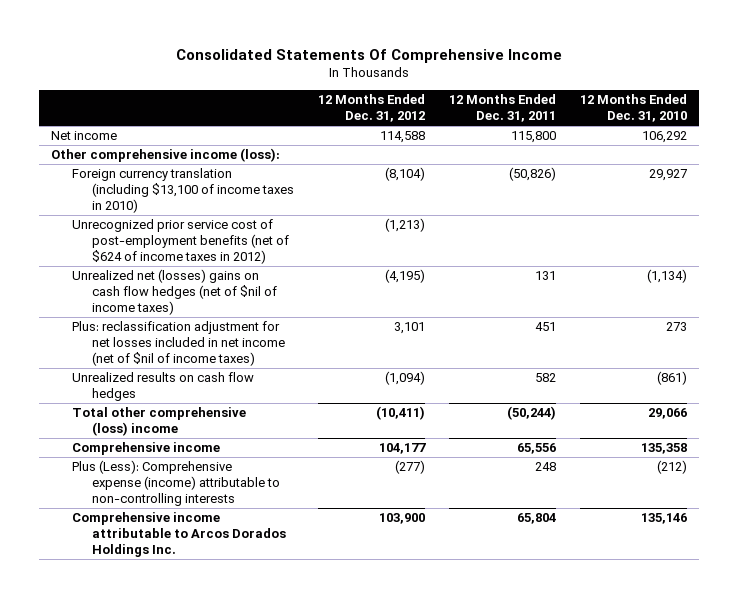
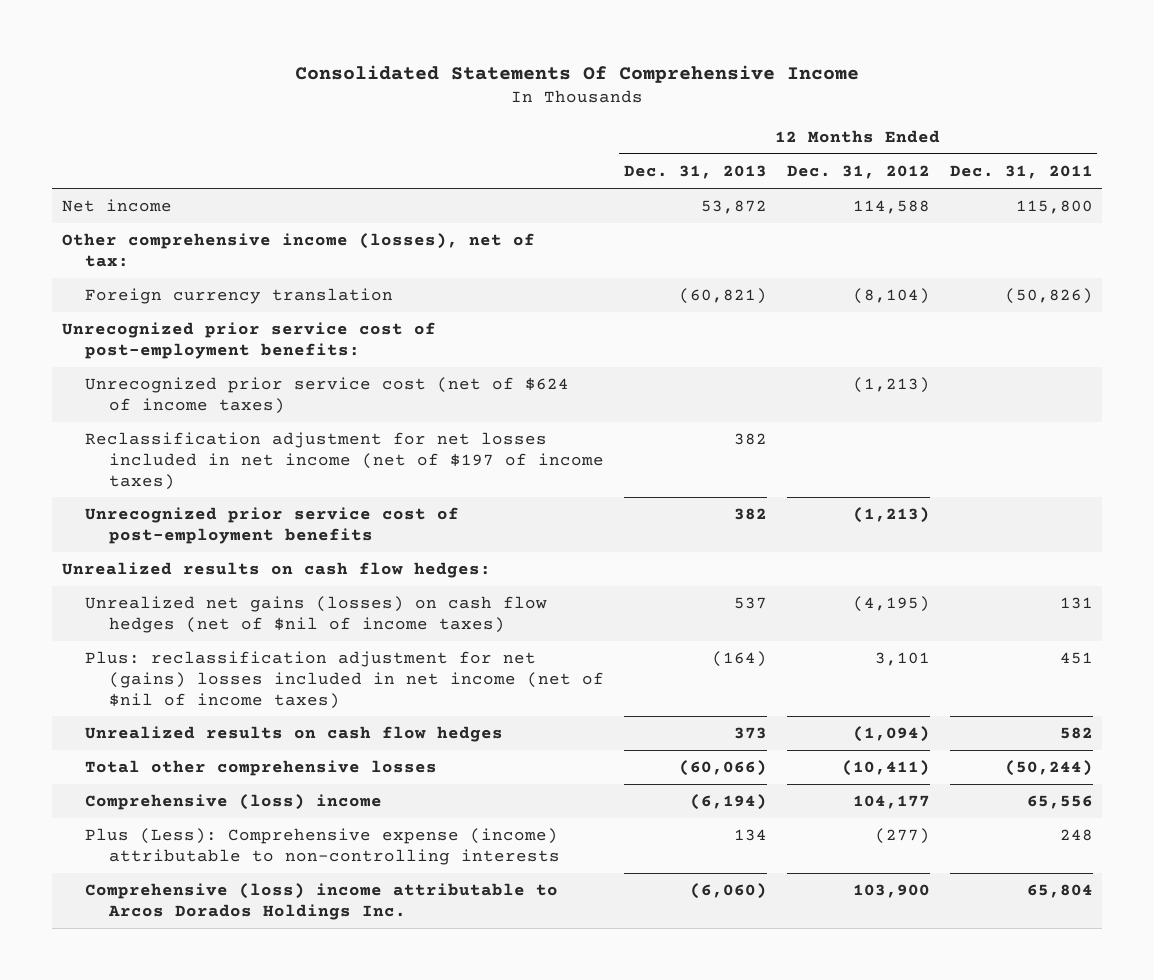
[580,94,688,123] 12 Months Ended Dec. 31, 2010 -> none
none -> [623,165,767,180] Dec. 31, 2013
[51,148,281,163] Other comprehensive income (loss): -> [61,233,535,267] Other comprehensive income (losses), net of tax:
[71,168,294,213] Foreign currency translation (including $13,100 of income taxes in 2010) -> [85,288,394,305] Foreign currency translation
none -> [61,322,436,359] Unrecognized prior service cost of post-employment benefits:
none -> [85,377,570,414] Unrecognized prior service cost (net of $624 of income taxes)
none -> [85,432,605,490] Reclassification adjustment for net losses included in net income (net of $197 of income taxes)
[71,219,289,264] Unrecognized prior service cost of post-employment benefits (net of $624 of income taxes in 2012) -> [85,507,460,544] Unrecognized prior service cost of post-employment benefits
none -> [61,562,491,579] Unrealized results on cash flow hedges:
[71,269,277,315] Unrealized net (losses) gains on cash flow hedges (net of $nil of income taxes) -> [85,596,548,633] Unrealized net gains (losses) on cash flow hedges (net of $nil of income taxes)
[71,321,285,366] Plus: reclassification adjustment for net losses included in net income (net of $nil of income taxes) -> [85,651,605,709] Plus: reclassification adjustment for net (gains) losses included in net income (net of $nil of income taxes)
[71,407,246,437] Total other comprehensive (loss) income -> [85,760,438,777] Total other comprehensive losses
[71,442,220,456] Comprehensive income -> [85,794,383,811] Comprehensive (loss) income
[71,512,286,557] Comprehensive income attributable to Arcos Dorados Holdings Inc. -> [85,883,559,920] Comprehensive (loss) income attributable to Arcos Dorados Holdings Inc.

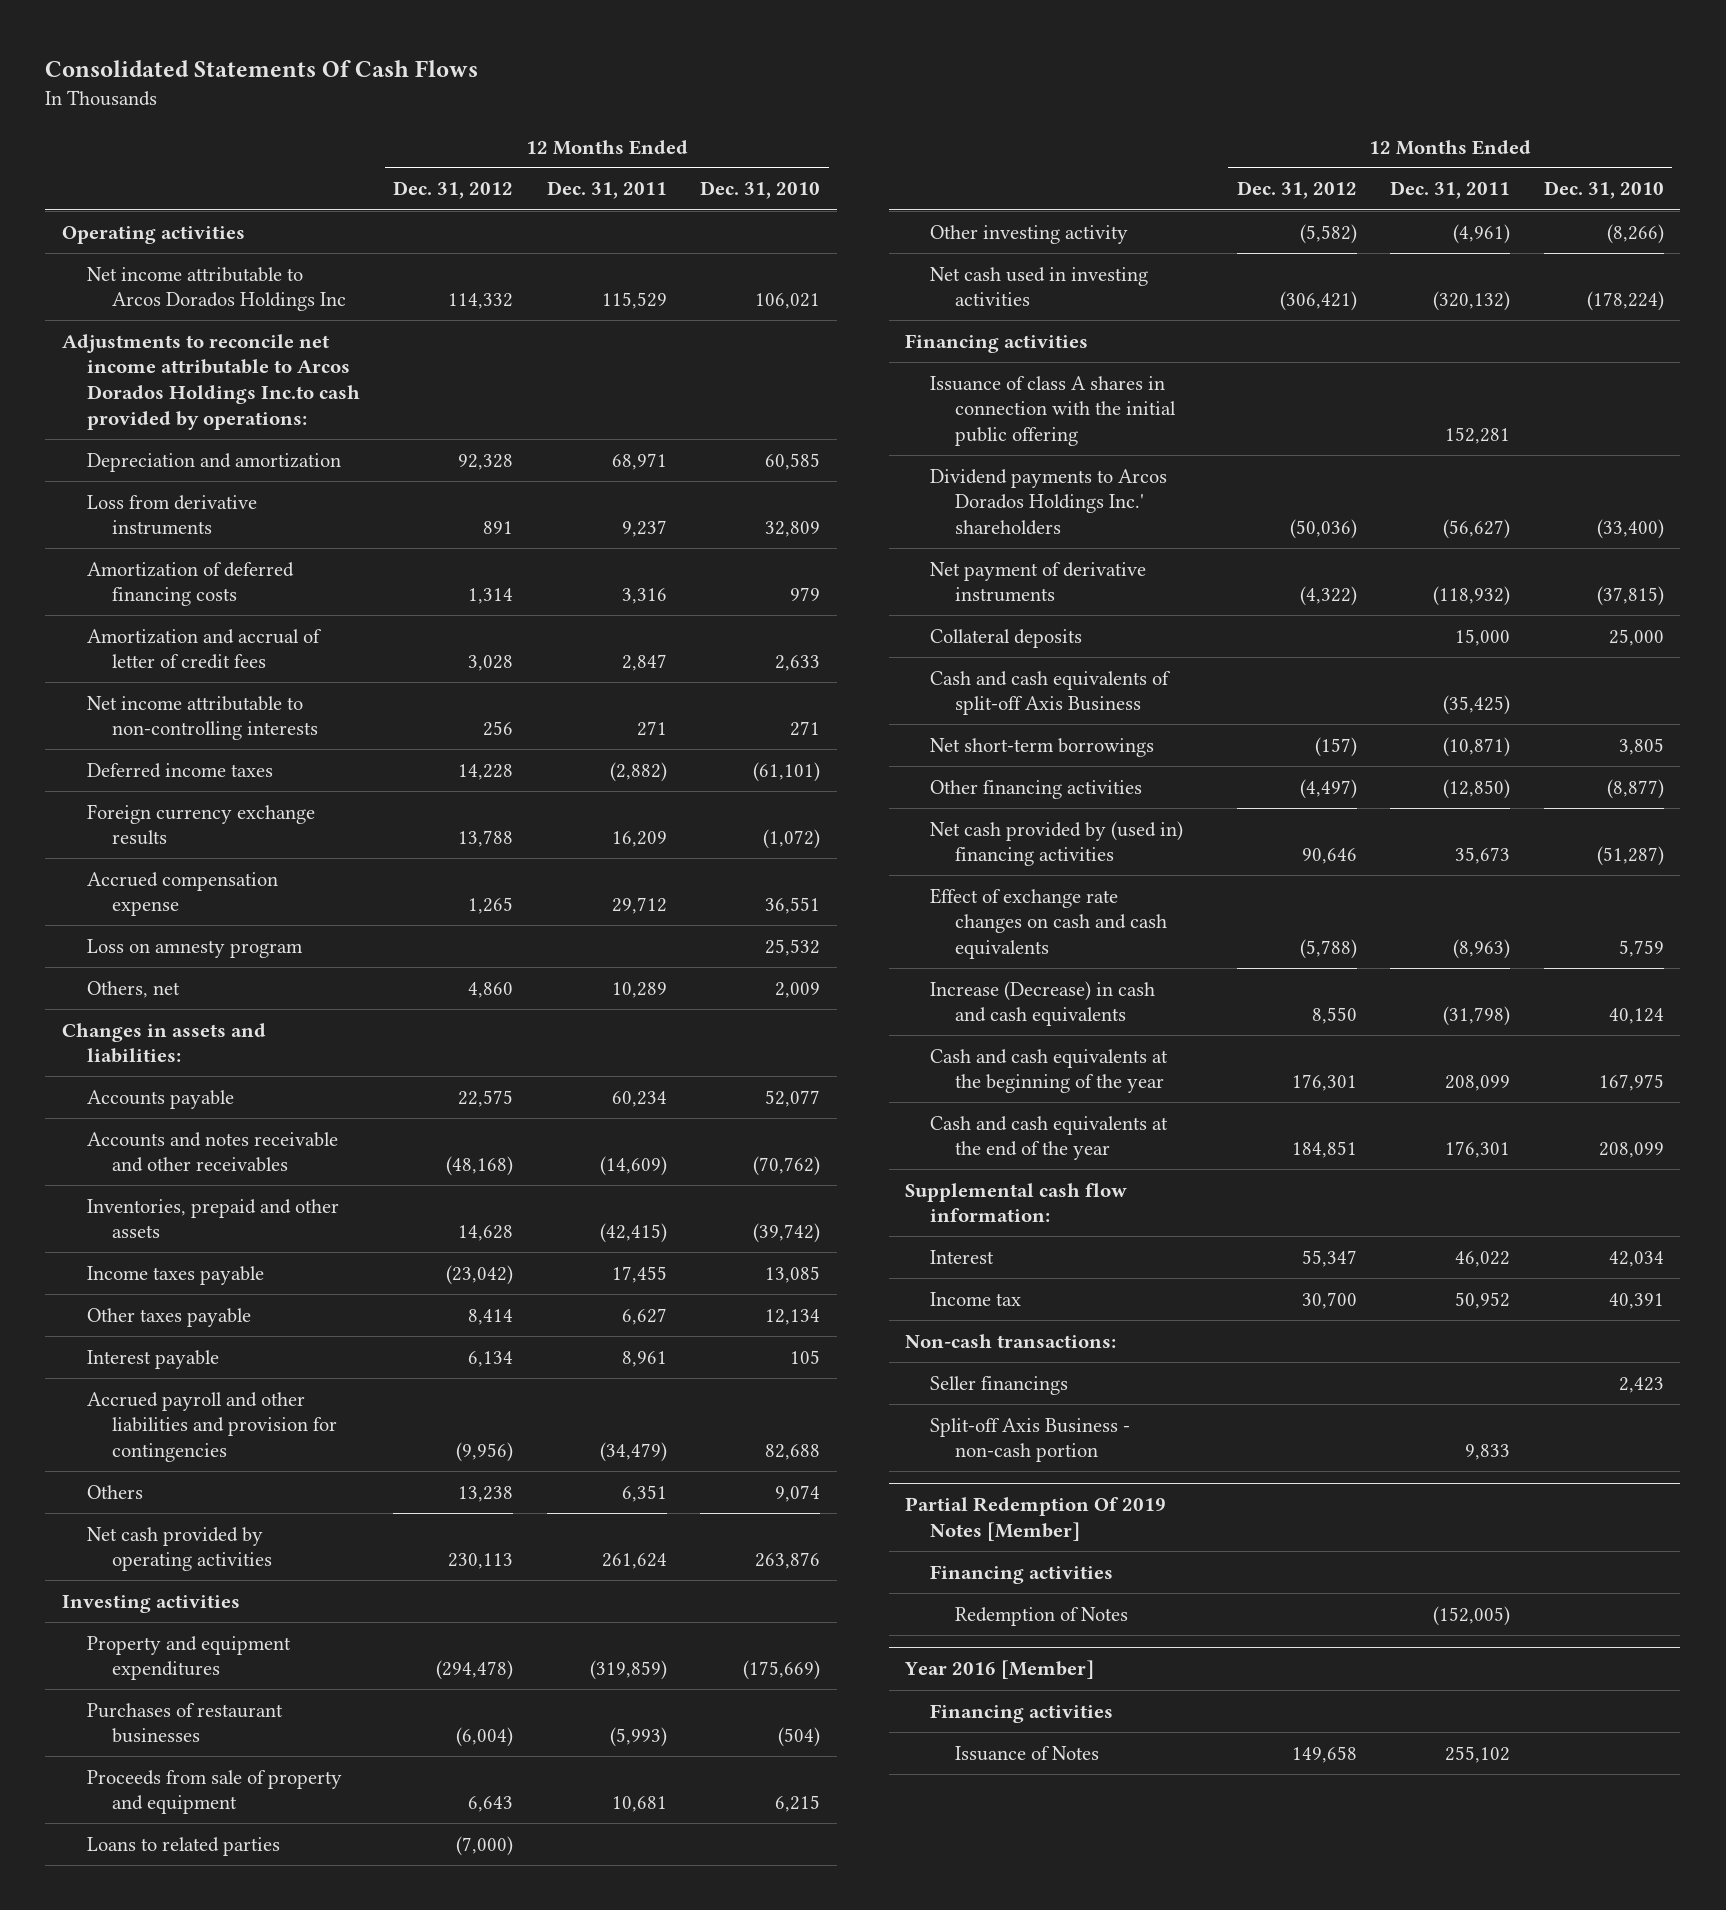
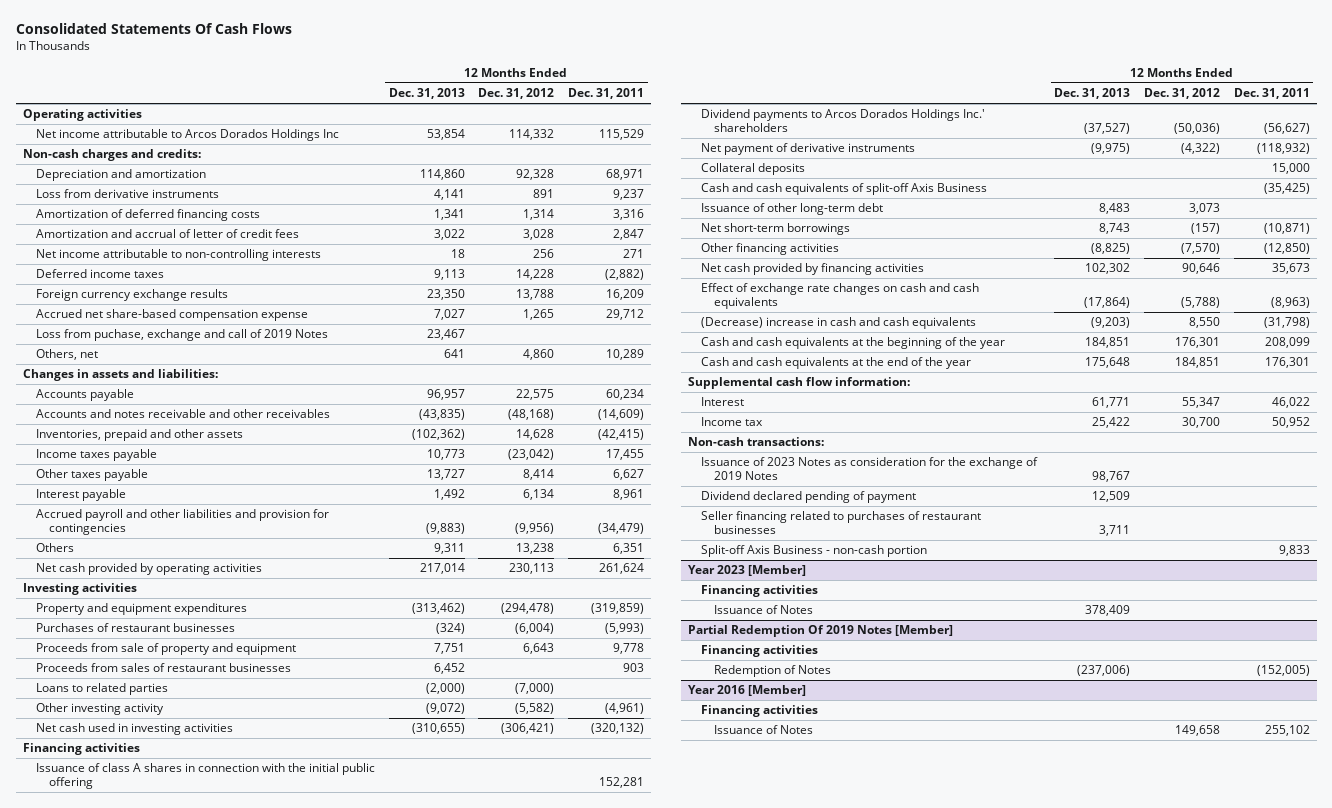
[700,181,821,200] Dec. 31, 2010 -> none
none -> [388,88,465,100] Dec. 31, 2013
[62,333,360,430] Adjustments to reconcile net income attributable to Arcos Dorados Holdings Inc.to cash provided by operations: -> [22,149,201,162] Non-cash charges and credits:
[86,938,303,958] Loss on amnesty program -> none
[86,871,278,917] Accrued compensation expense -> [35,309,308,322] Accrued net share-based compensation expense
none -> [35,329,328,342] Loss from puchase, exchange and call of 2019 Notes
[611,1796,667,1813] 10,681 -> [613,643,645,655] 9,778
none -> [35,663,291,673] Proceeds from sales of restaurant businesses
none -> [701,203,884,216] Issuance of other long-term debt
[1299,778,1357,799] (4,497) -> [1180,243,1220,255] (7,570)
[930,820,1184,867] Net cash provided by (used in) financing activities -> [701,263,925,276] Net cash provided by financing activities
[930,980,1156,1027] Increase (Decrease) in cash and cash equivalents -> [701,317,977,330] (Decrease) increase in cash and cash equivalents
none -> [701,457,1039,481] Issuance of 2023 Notes as consideration for the exchange of 2019 Notes
none -> [701,491,917,504] Dividend declared pending of payment
[930,1375,1069,1395] Seller financings -> [701,511,982,535] Seller financing related to purchases of restaurant businesses
none -> [688,565,807,577] Year 2023 [Member]
none -> [701,585,819,598] Financing activities
none -> [714,605,814,615] Issuance of Notes

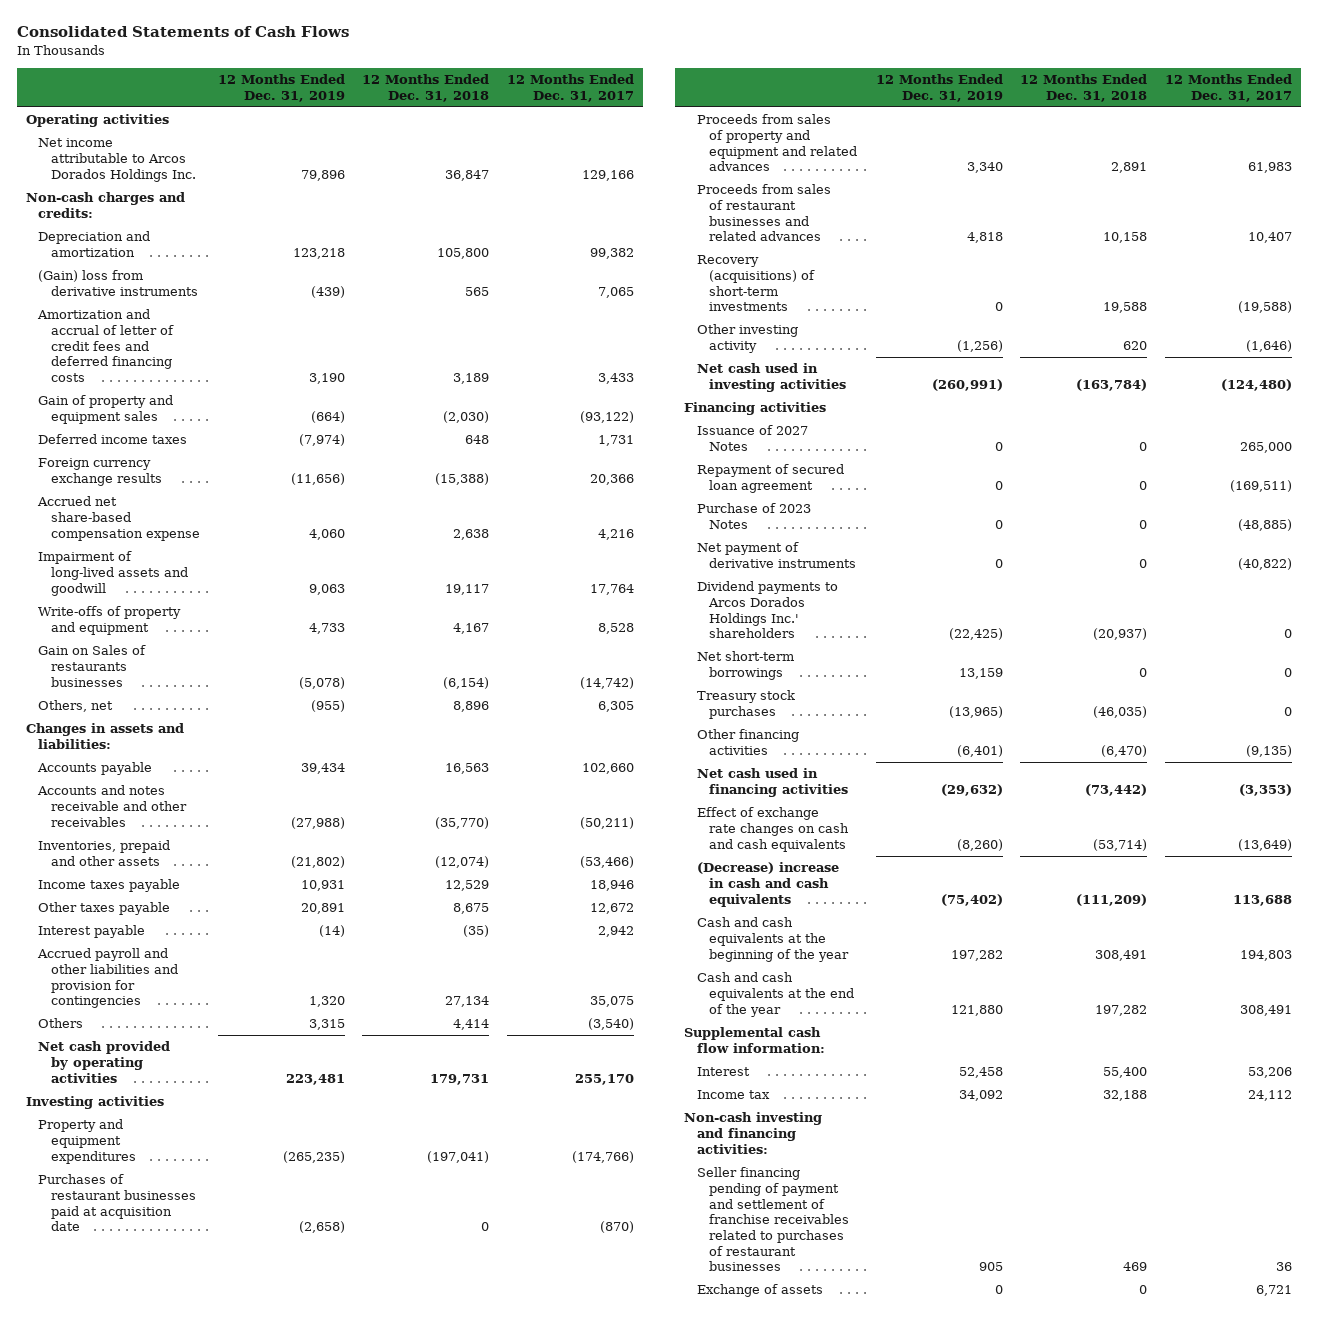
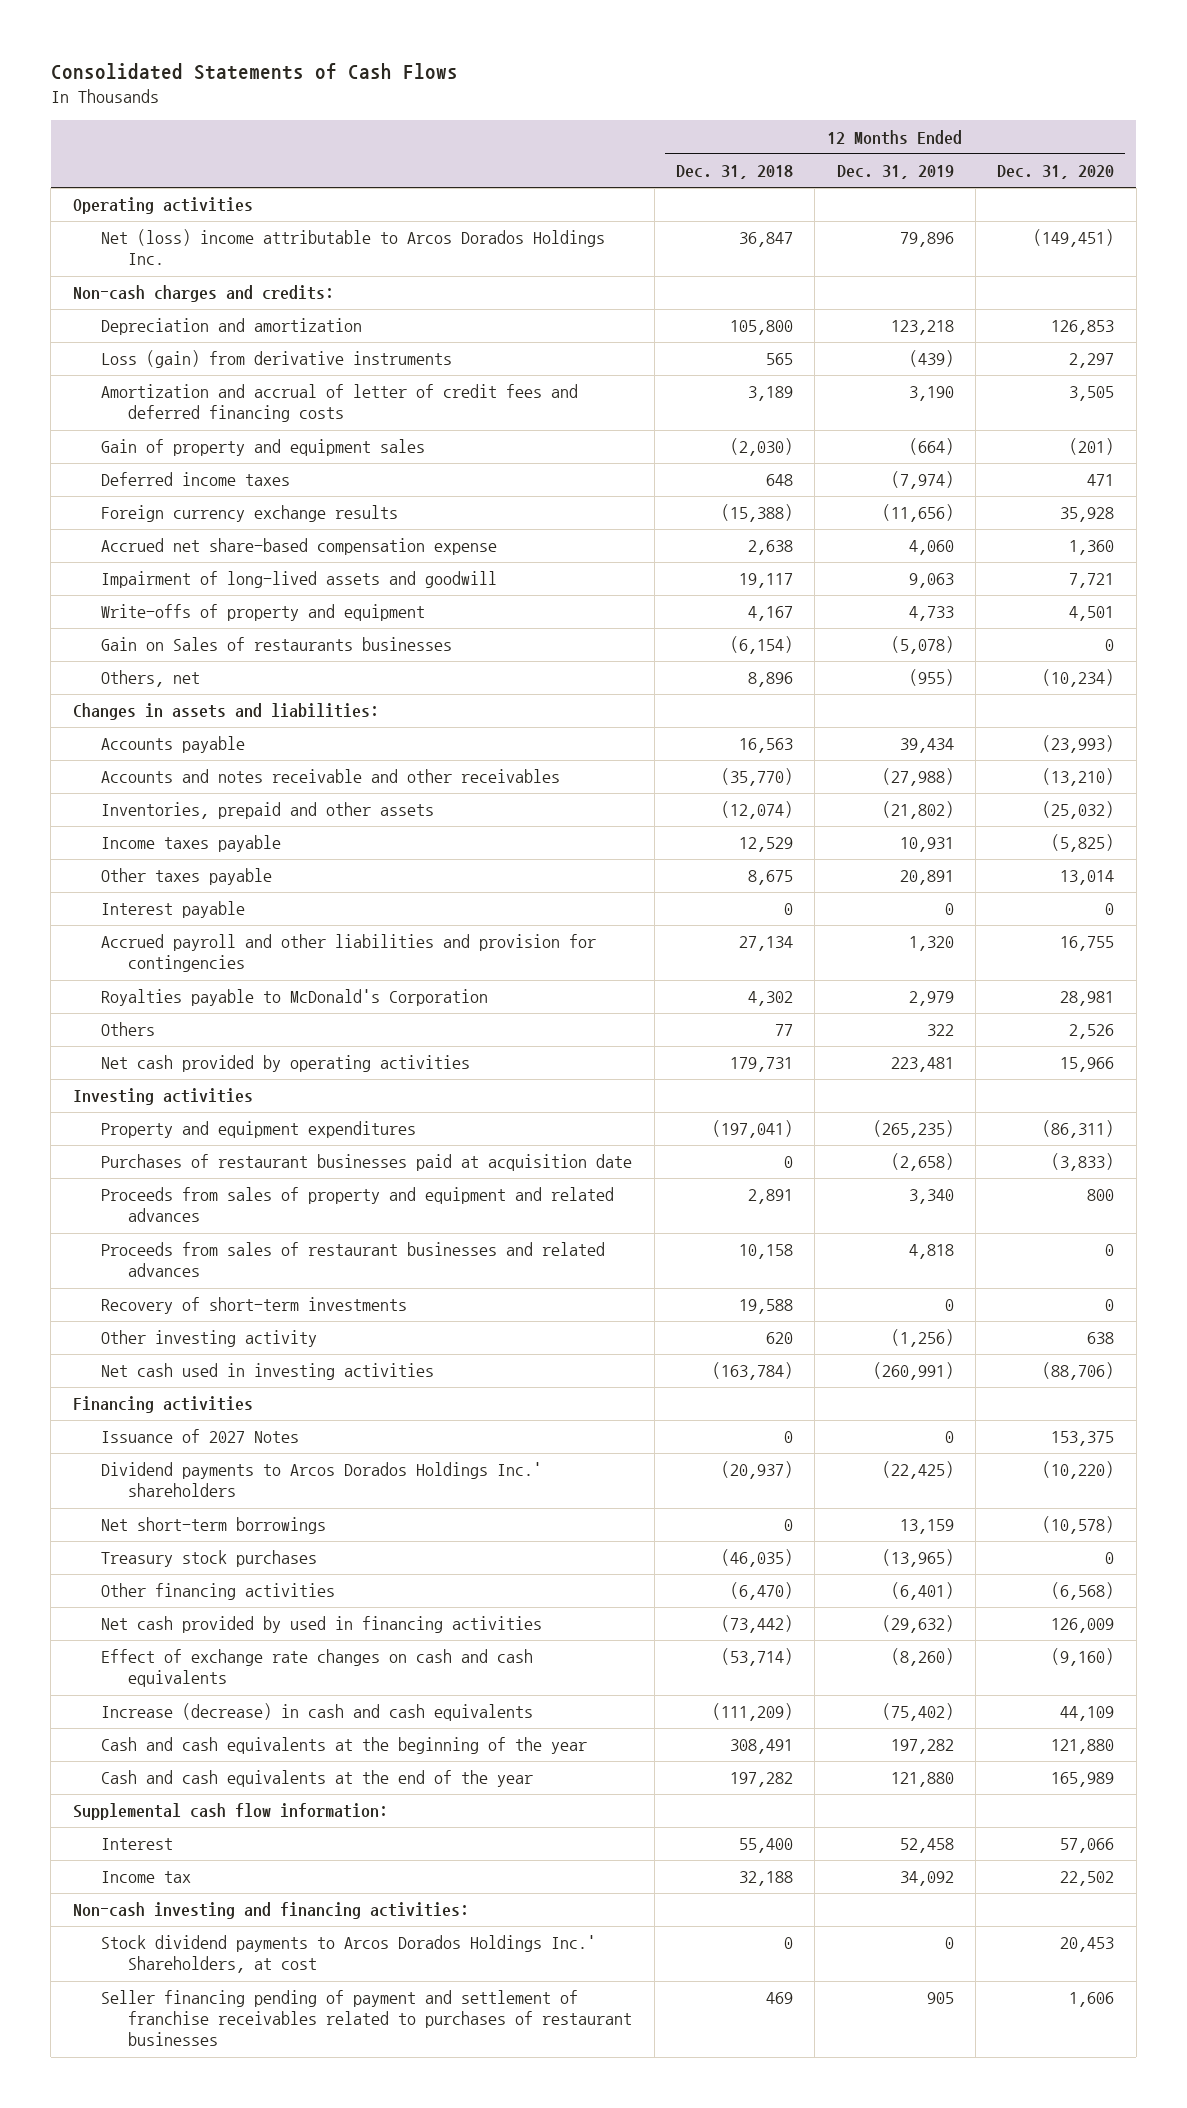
[506,74,634,102] 12 Months Ended Dec. 31, 2017 -> none
none -> [997,165,1115,180] Dec. 31, 2020
[38,138,196,182] Net income attributable to Arcos Dorados Holdings Inc. -> [100,229,605,266] Net (loss) income attributable to Arcos Dorados Holdings Inc.
[38,270,198,297] (Gain) loss from derivative instruments -> [100,350,452,369] Loss (gain) from derivative instruments
[318,925,345,938] (14) -> [944,903,954,916] 0
[463,925,490,938] (35) -> [784,903,794,916] 0
none -> [100,989,488,1007] Royalties payable to McDonald's Corporation
[308,1019,345,1031] 3,315 -> [926,1024,954,1037] 322
[453,1019,490,1031] 4,414 -> [775,1024,794,1037] 77
[696,255,816,312] Recovery (acquisitions) of short-term investments -> [100,1297,407,1315] Recovery of short-term investments
[696,464,844,494] Repayment of secured loan agreement -> none
[696,503,811,530] Purchase of 2023 Notes -> none
[696,542,857,569] Net payment of derivative instruments -> none
[696,768,849,798] Net cash used in financing activities -> [100,1616,542,1634] Net cash provided by used in financing activities
[696,862,839,907] (Decrease) increase in cash and cash equivalents -> [100,1703,533,1722] Increase (decrease) in cash and cash equivalents
none -> [100,1935,596,1974] Stock dividend payments to Arcos Dorados Holdings Inc.' Shareholders, at cost
[696,1284,823,1298] Exchange of assets -> none

